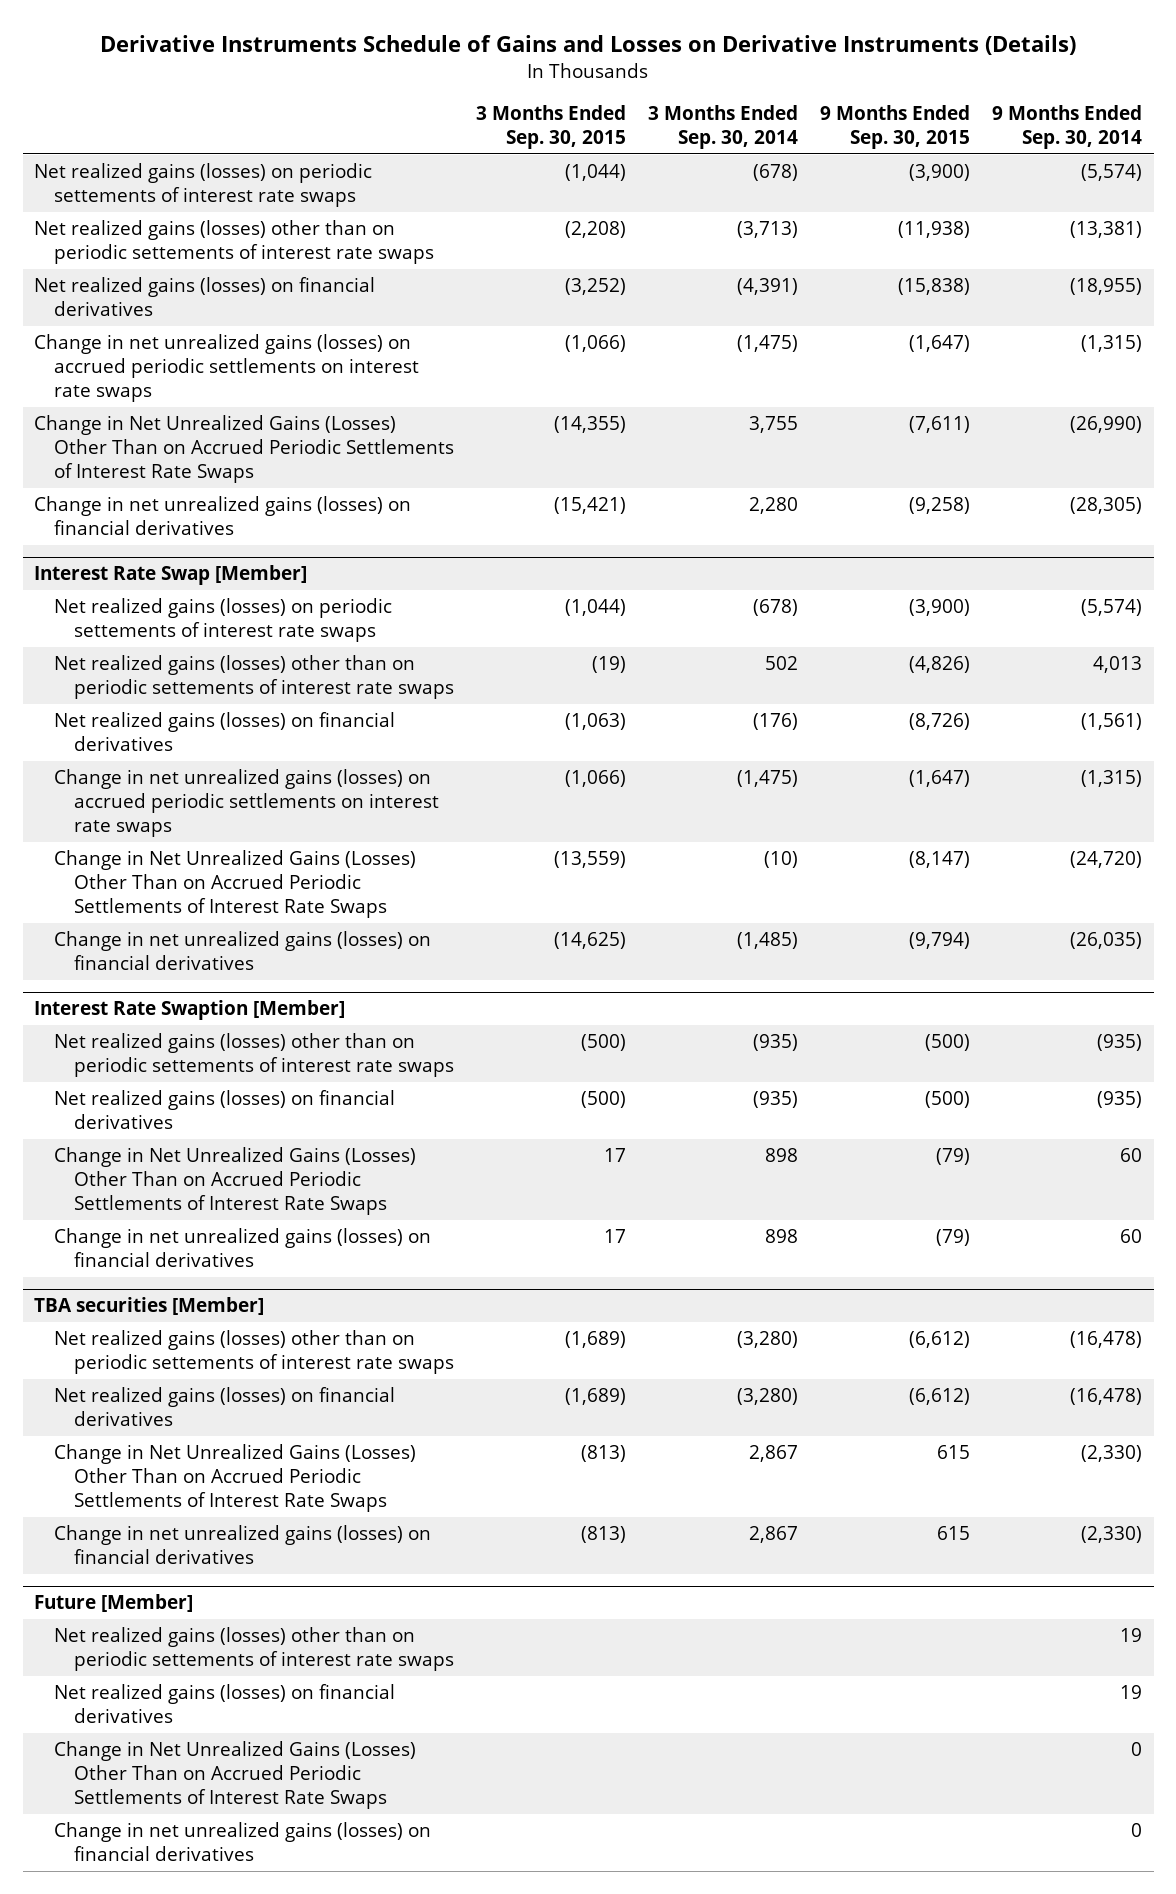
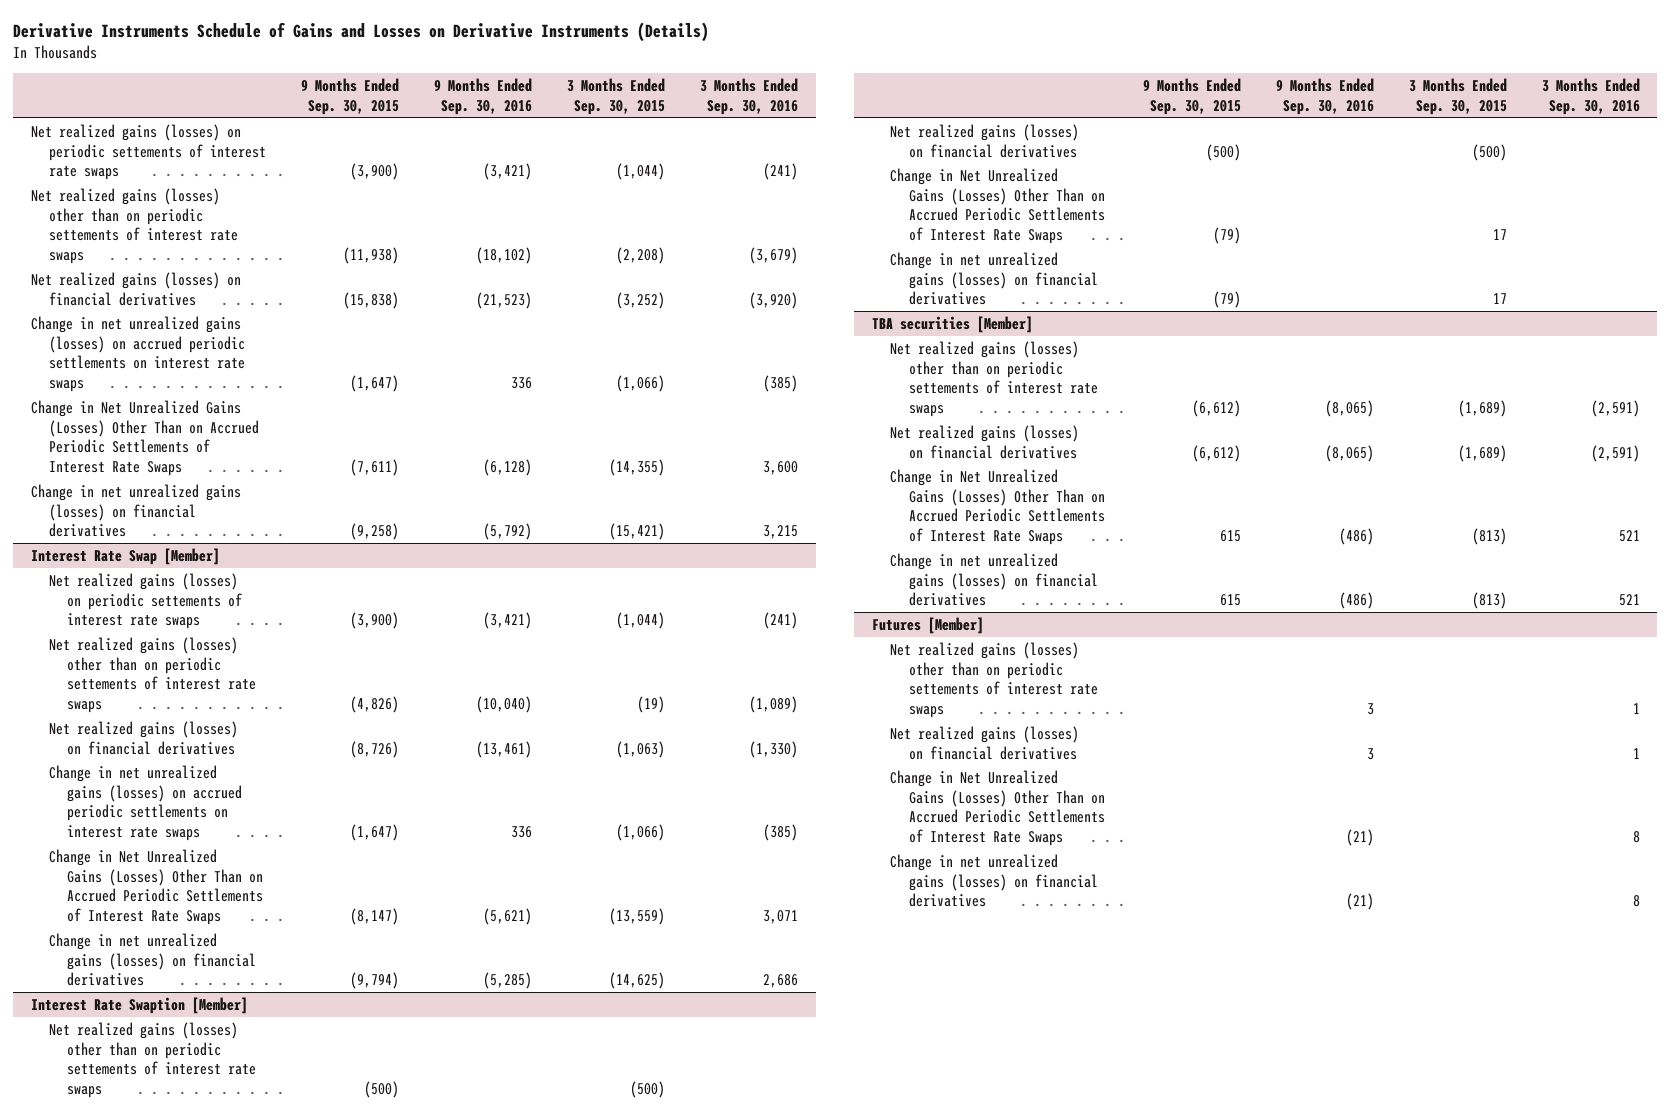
[648,105,799,150] 3 Months Ended Sep. 30, 2014 -> none
[992,105,1143,150] 9 Months Ended Sep. 30, 2014 -> none
none -> [434,77,533,115] 9 Months Ended Sep. 30, 2016
none -> [700,77,799,115] 3 Months Ended Sep. 30, 2016
[33,1594,193,1613] Future [Member] -> [871,616,984,634] Futures [Member]

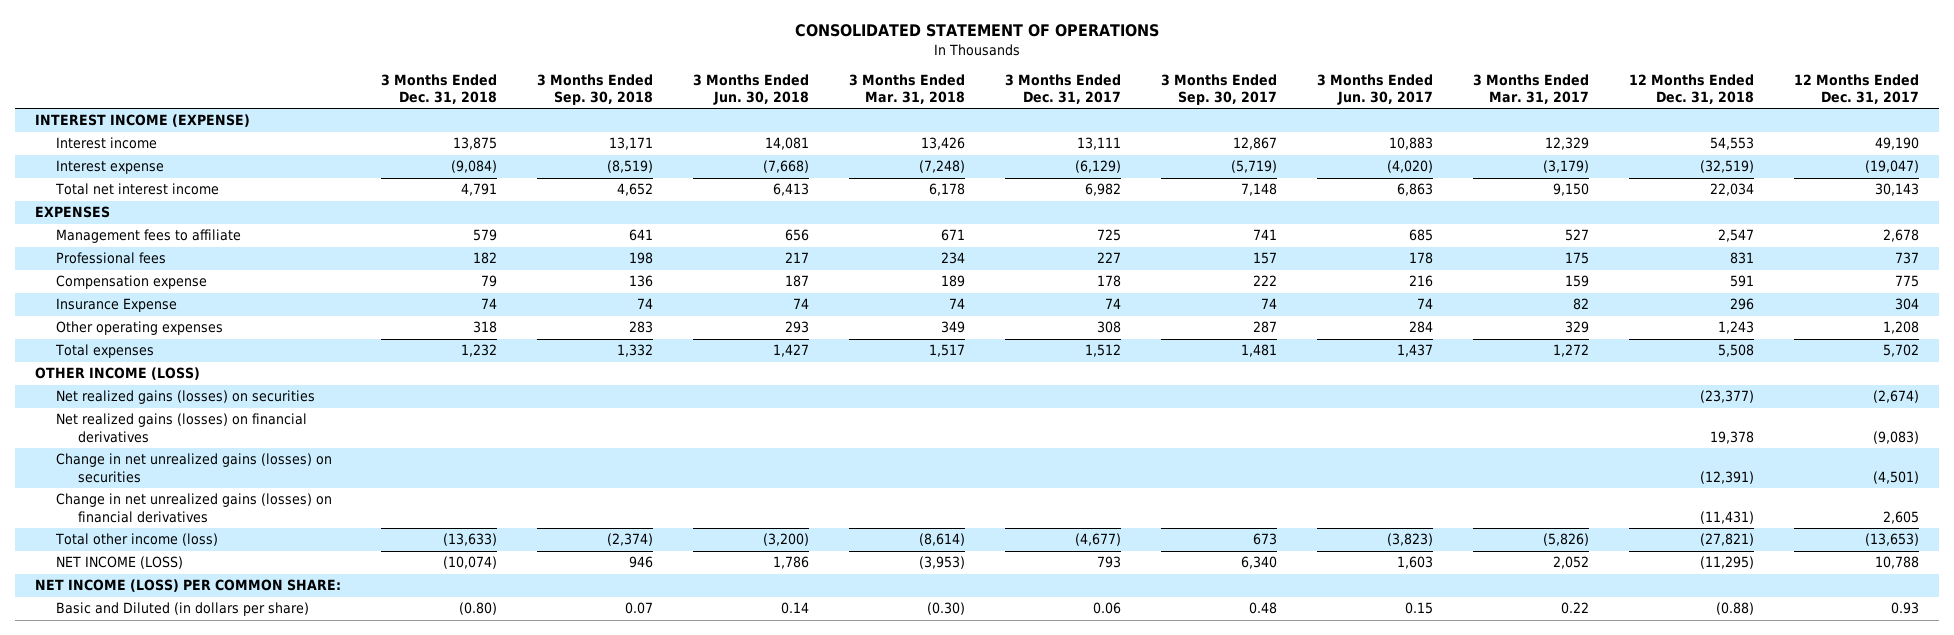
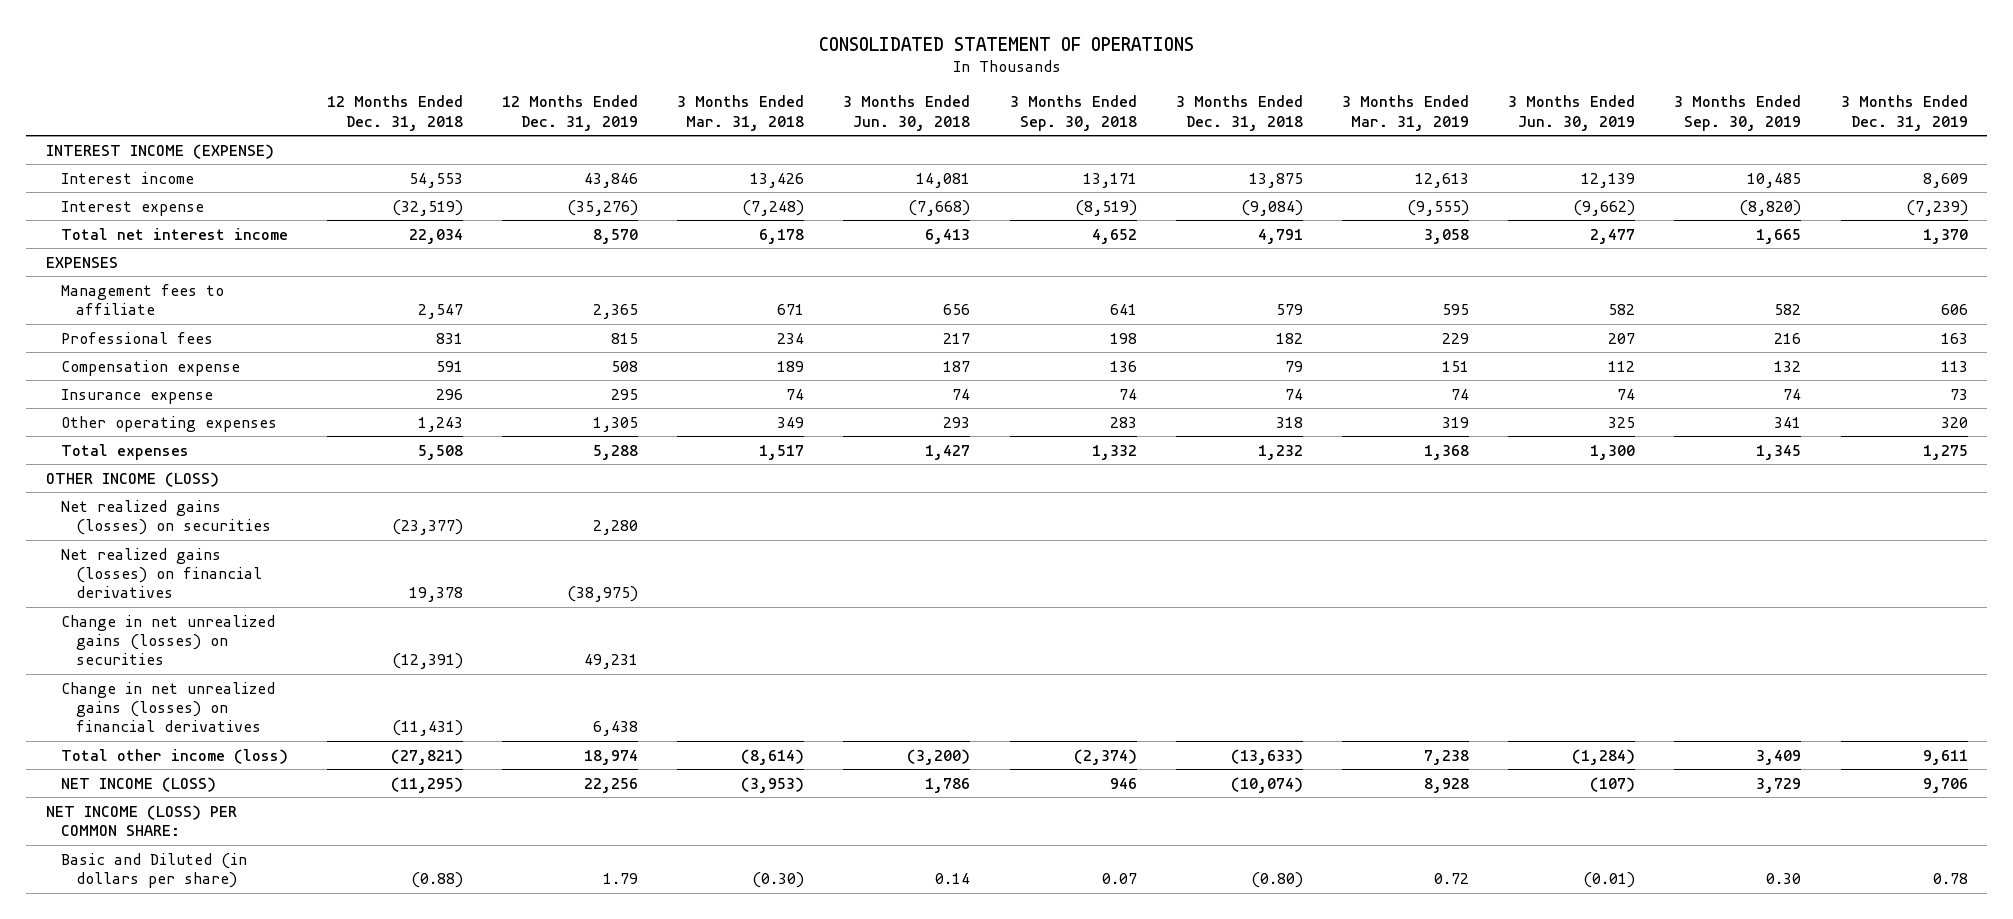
[1004,73,1121,105] 3 Months Ended Dec. 31, 2017 -> none
[1160,73,1277,106] 3 Months Ended Sep. 30, 2017 -> none
[1316,73,1433,106] 3 Months Ended Jun. 30, 2017 -> none
[1472,73,1589,105] 3 Months Ended Mar. 31, 2017 -> none
[1794,73,1920,105] 12 Months Ended Dec. 31, 2017 -> none
none -> [501,95,638,131] 12 Months Ended Dec. 31, 2019
none -> [1341,95,1469,131] 3 Months Ended Mar. 31, 2019
none -> [1508,95,1636,131] 3 Months Ended Jun. 30, 2019
none -> [1674,95,1802,131] 3 Months Ended Sep. 30, 2019
none -> [1840,95,1968,131] 3 Months Ended Dec. 31, 2019
[56,298,178,313] Insurance Expense -> [60,388,213,404] Insurance expense

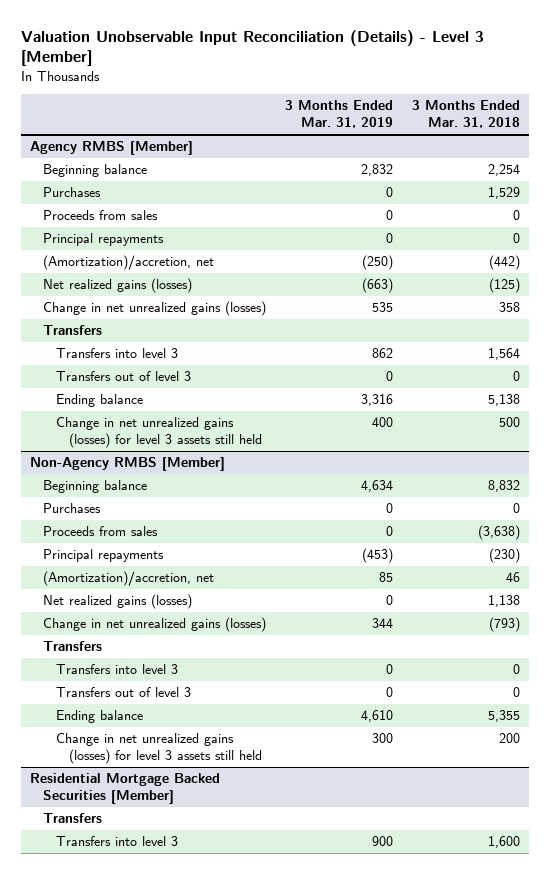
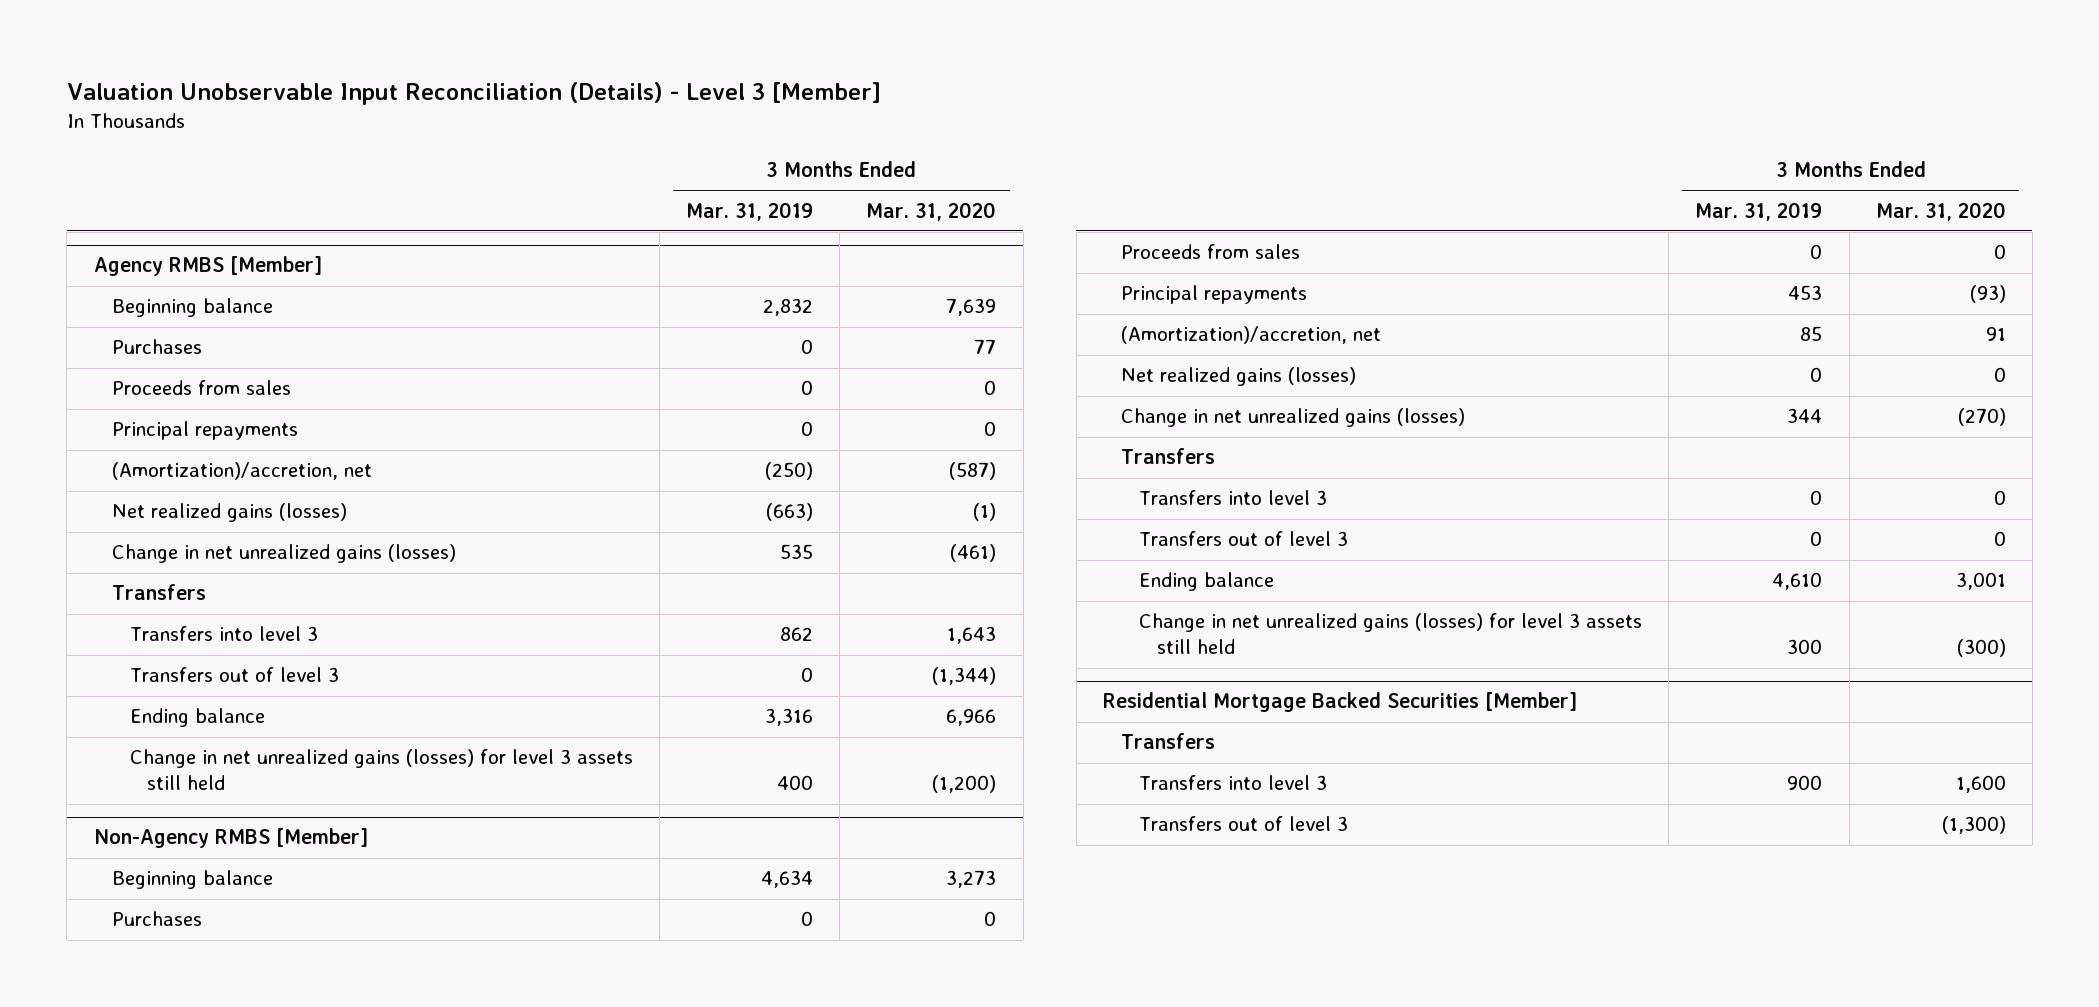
[411,100,520,129] 3 Months Ended Mar. 31, 2018 -> none
none -> [866,201,997,221] Mar. 31, 2020
[361,548,393,564] (453) -> [1788,285,1823,301] 453
none -> [1138,816,1348,832] Transfers out of level 3

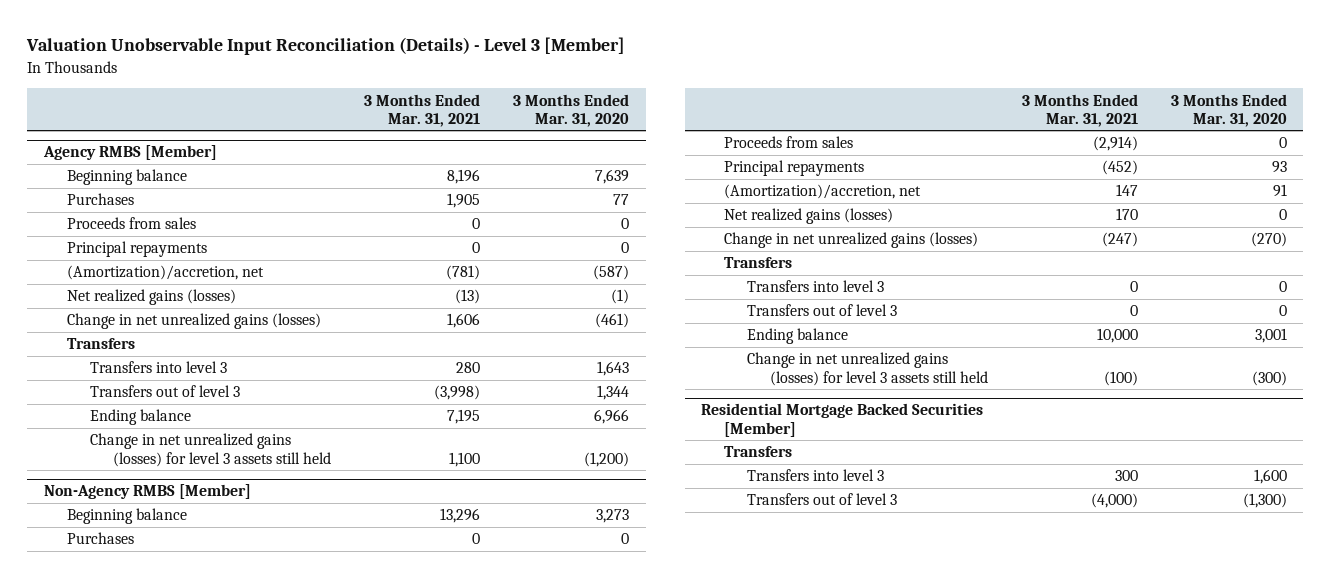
[686,201,814,221] Mar. 31, 2019 -> none
none -> [363,93,480,127] 3 Months Ended Mar. 31, 2021
[932,667,997,686] (1,344) -> [596,385,629,401] 1,344
[1969,285,2006,304] (93) -> [1271,161,1287,174] 93

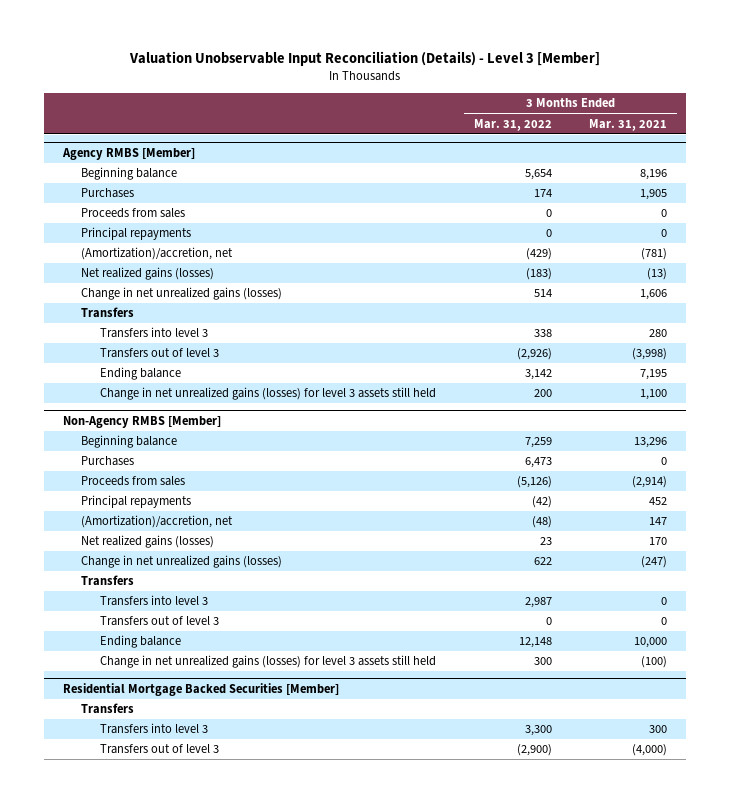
[512,93,629,127] 3 Months Ended Mar. 31, 2020 -> none
none -> [473,118,552,131] Mar. 31, 2022
[1101,160,1138,176] (452) -> [649,497,668,506] 452

